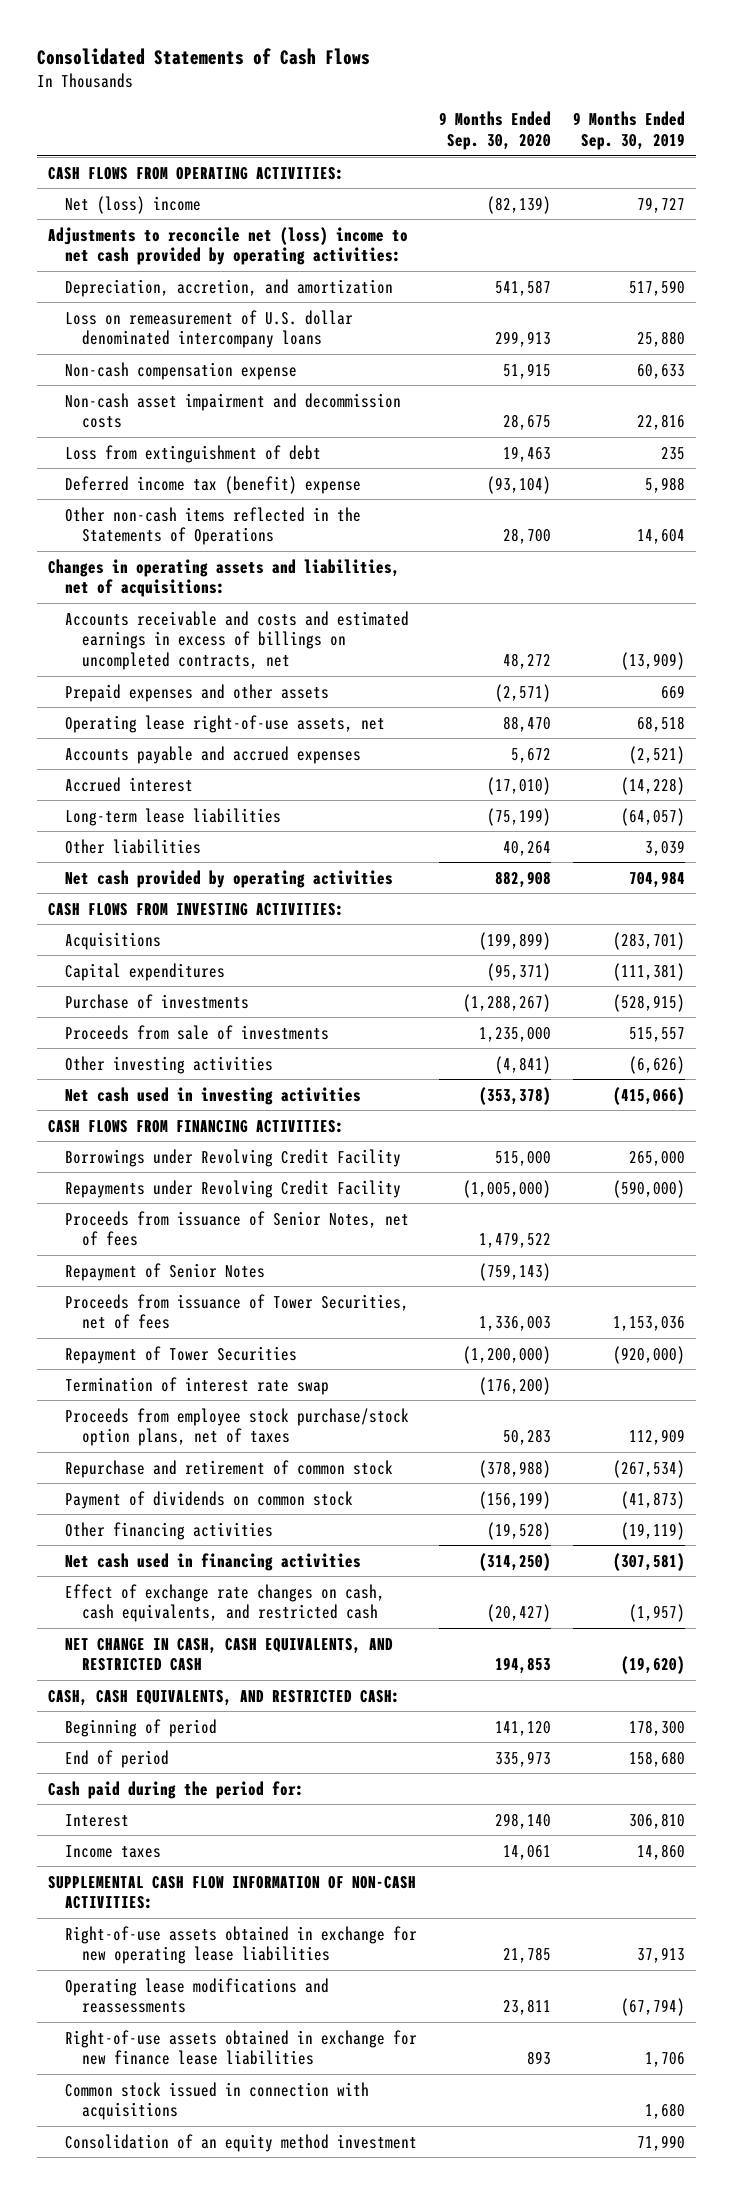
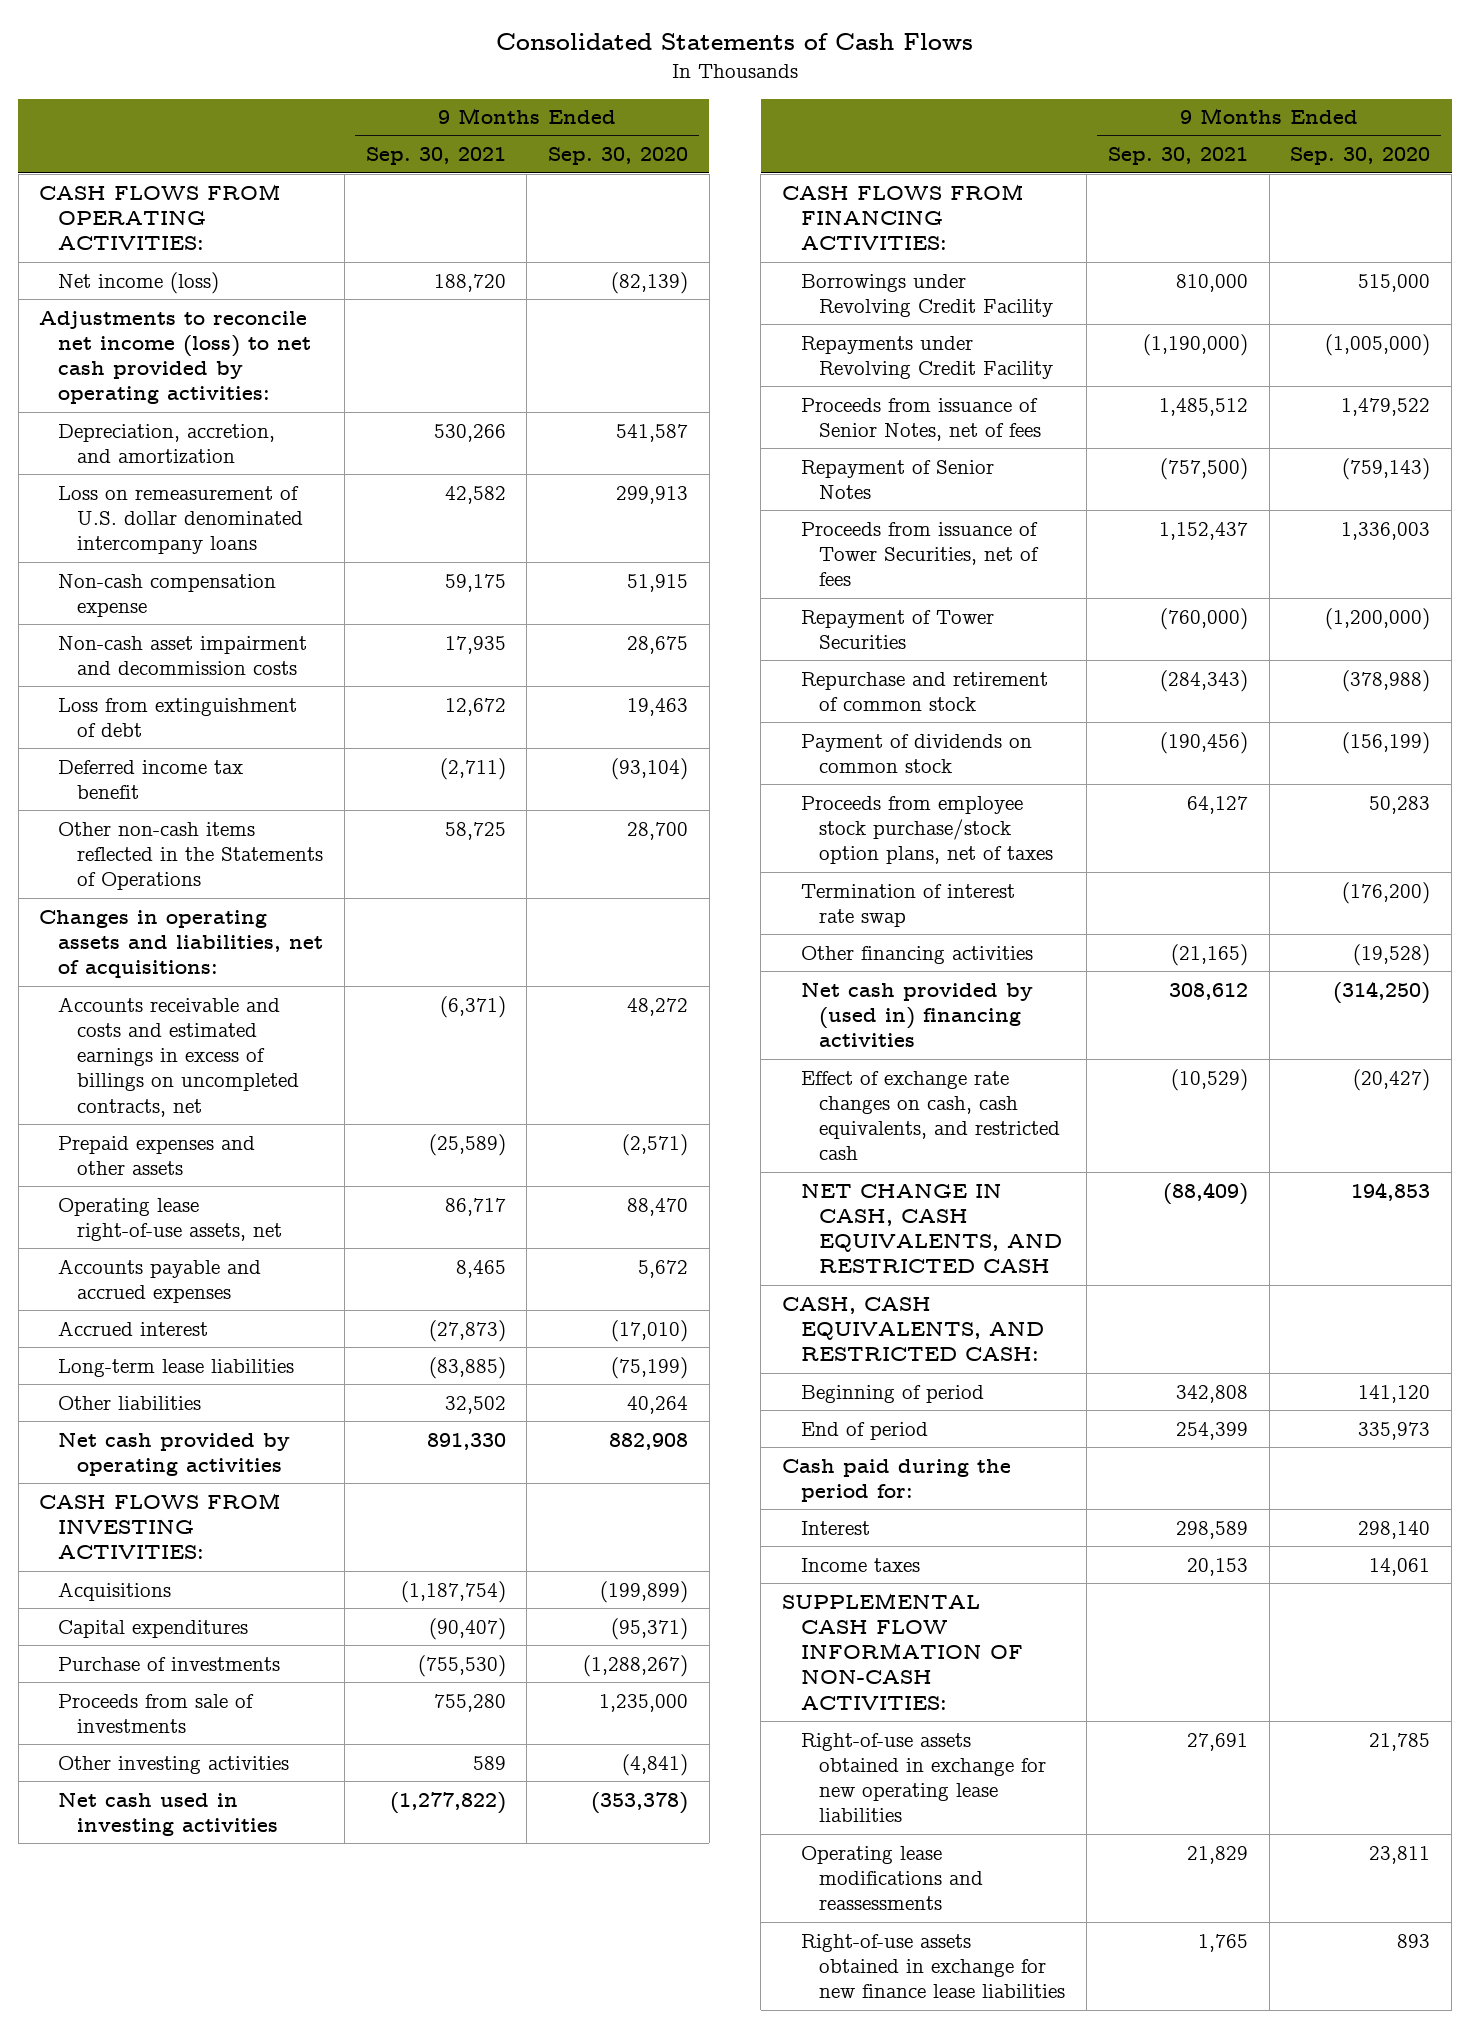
[573,111,686,151] 9 Months Ended Sep. 30, 2019 -> none
none -> [365,147,506,166] Sep. 30, 2021
[65,195,202,214] Net (loss) income -> [58,271,220,294] Net income (loss)
[48,226,409,266] Adjustments to reconcile net (loss) income to net cash provided by operating activities: -> [39,310,312,405] Adjustments to reconcile net income (loss) to net cash provided by operating activities:
[65,475,362,494] Deferred income tax (benefit) expense -> [58,759,244,799] Deferred income tax benefit
[65,1407,410,1447] Proceeds from employee stock purchase/stock option plans, net of taxes -> [800,795,1054,865] Proceeds from employee stock purchase/stock option plans, net of taxes
[65,1376,330,1395] Termination of interest rate swap -> [800,883,1015,927] Termination of interest rate swap
[65,1552,362,1571] Net cash used in financing activities -> [800,981,1033,1048] Net cash provided by (used in) financing activities
[65,2081,370,2121] Common stock issued in connection with acquisitions -> none
[65,2133,418,2152] Consolidation of an equity method investment -> none

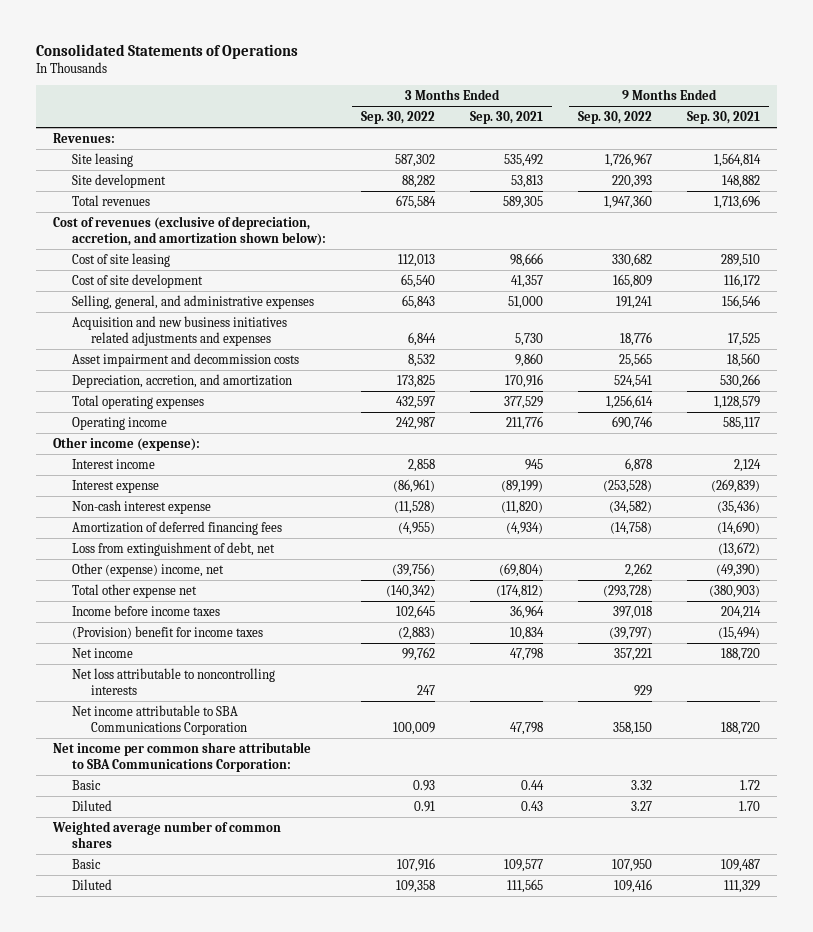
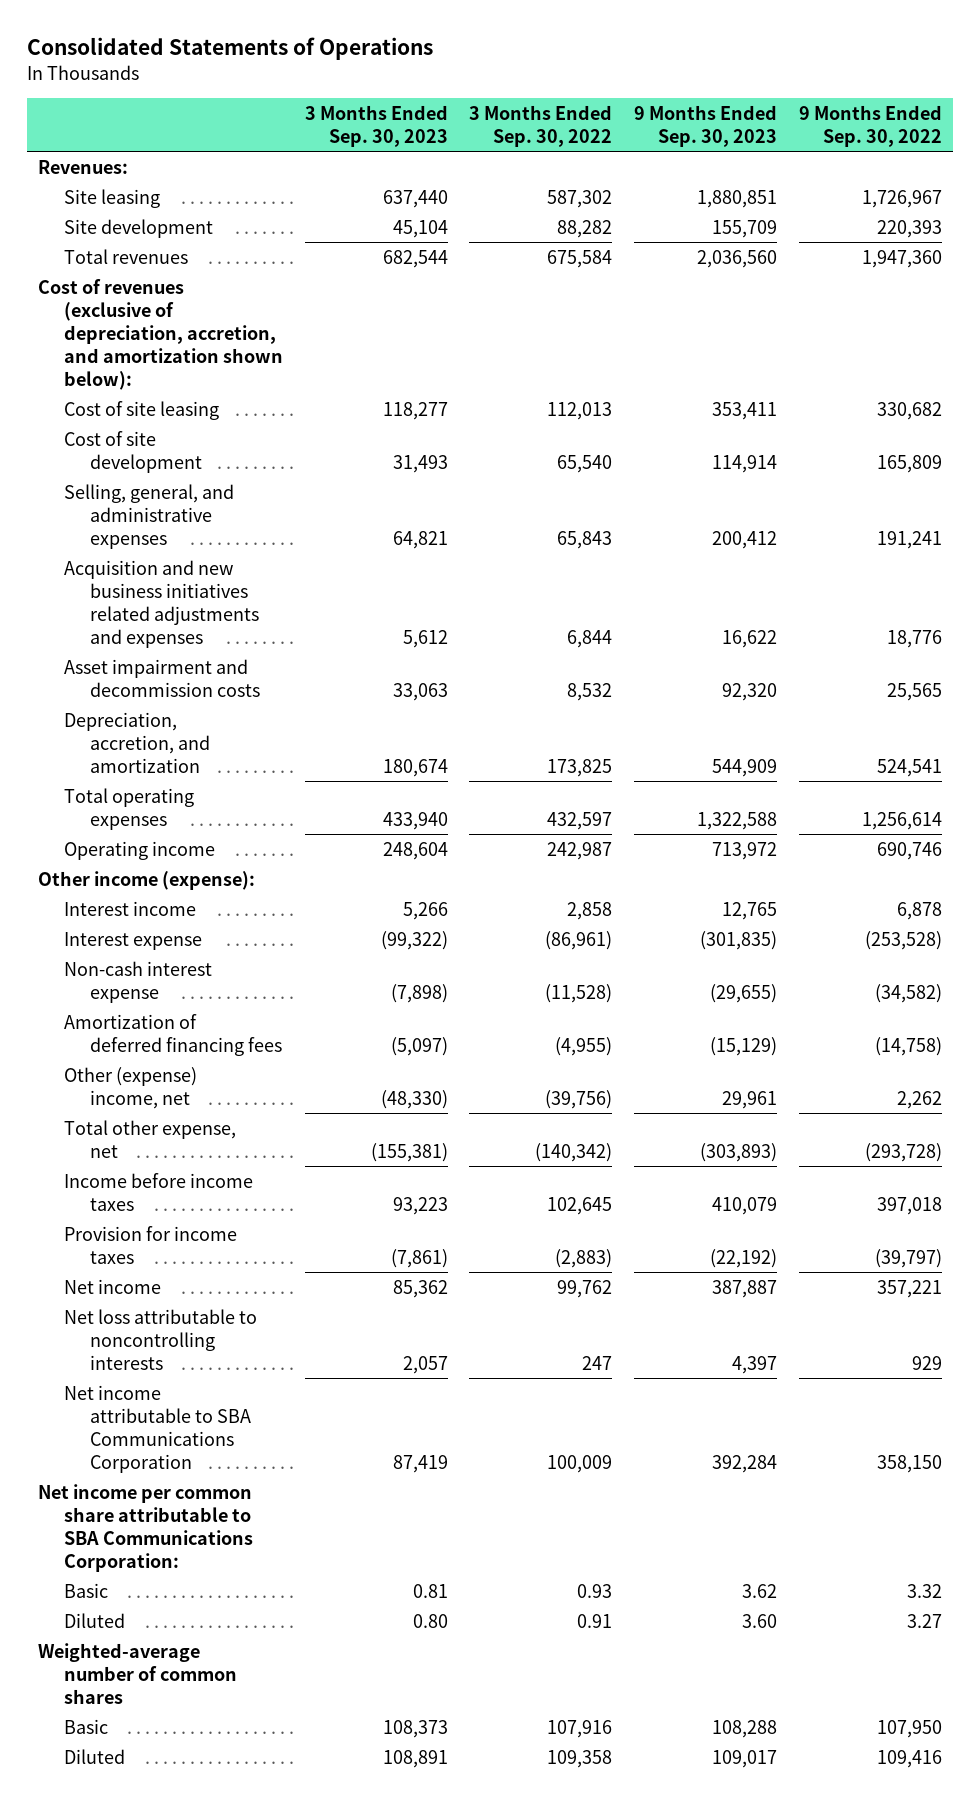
[470,110,544,124] Sep. 30, 2021 -> none
[686,110,760,124] Sep. 30, 2021 -> none
none -> [304,104,448,147] 3 Months Ended Sep. 30, 2023
none -> [634,104,778,147] 9 Months Ended Sep. 30, 2023
[72,541,276,556] Loss from extinguishment of debt, net -> none
[72,583,198,598] Total other expense net -> [63,1119,236,1158] Total other expense, net
[72,625,264,639] (Provision) benefit for income taxes -> [63,1225,237,1264] Provision for income taxes
[52,820,282,848] Weighted average number of common shares -> [37,1642,237,1704] Weighted-average number of common shares

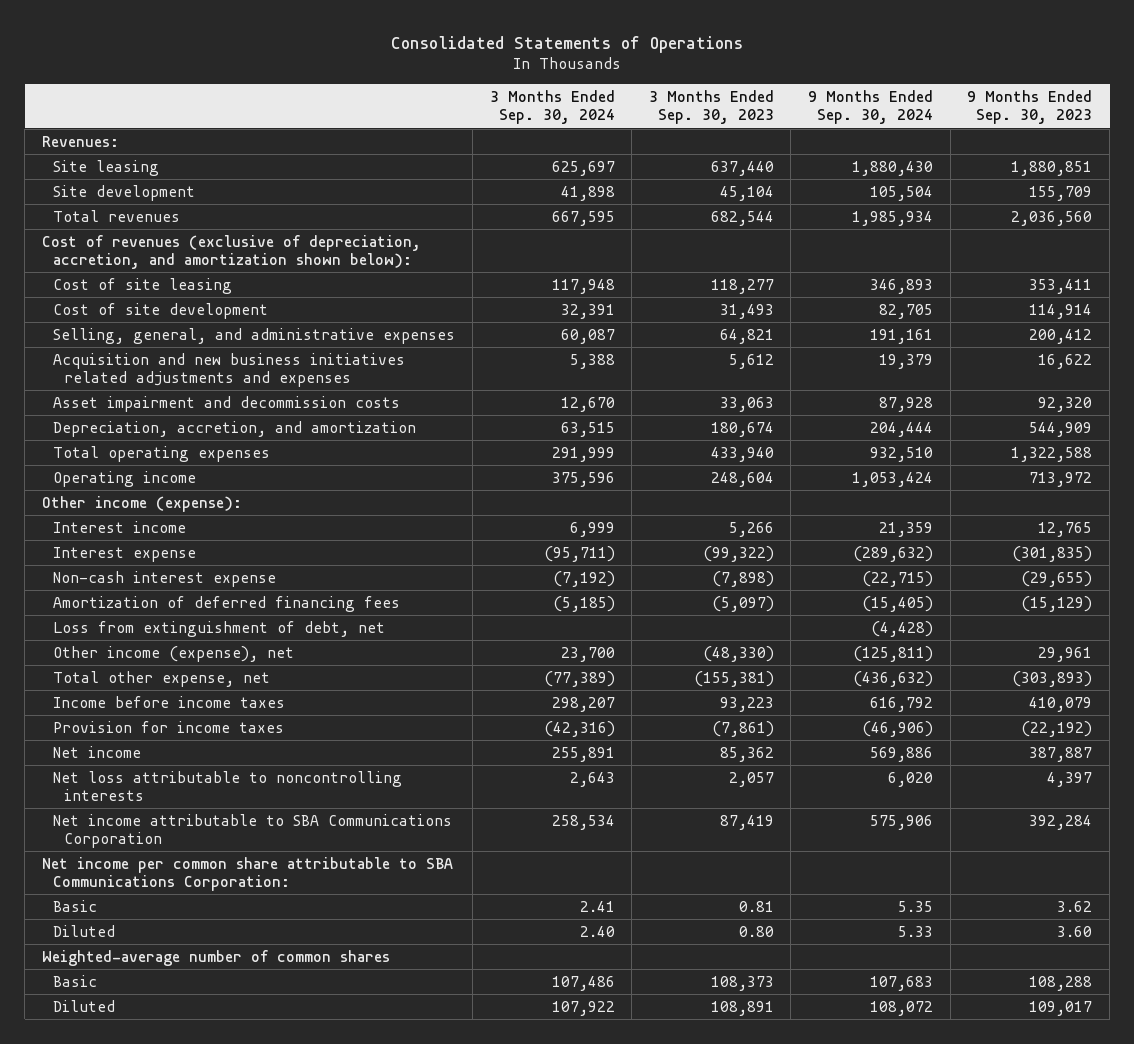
[469,104,613,147] 3 Months Ended Sep. 30, 2022 -> none
[798,104,942,147] 9 Months Ended Sep. 30, 2022 -> none
none -> [489,90,615,125] 3 Months Ended Sep. 30, 2024
none -> [808,90,934,125] 9 Months Ended Sep. 30, 2024
none -> [53,620,386,637] Loss from extinguishment of debt, net
[63,1066,197,1109] Other (expense) income, net -> [53,645,295,662] Other income (expense), net

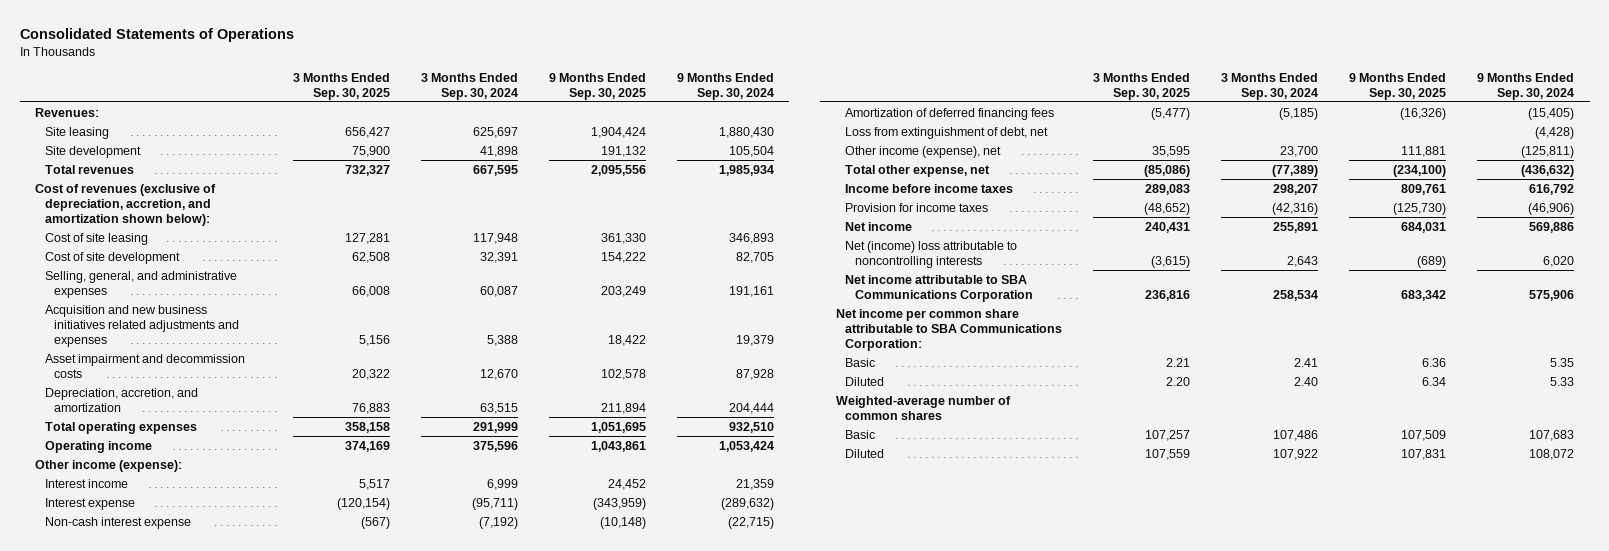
[648,90,774,125] 3 Months Ended Sep. 30, 2023 -> none
[967,90,1093,125] 9 Months Ended Sep. 30, 2023 -> none
none -> [292,72,390,100] 3 Months Ended Sep. 30, 2025
none -> [548,72,646,100] 9 Months Ended Sep. 30, 2025
[53,770,403,801] Net loss attributable to noncontrolling interests -> [845,240,1018,268] Net (income) loss attributable to noncontrolling interests

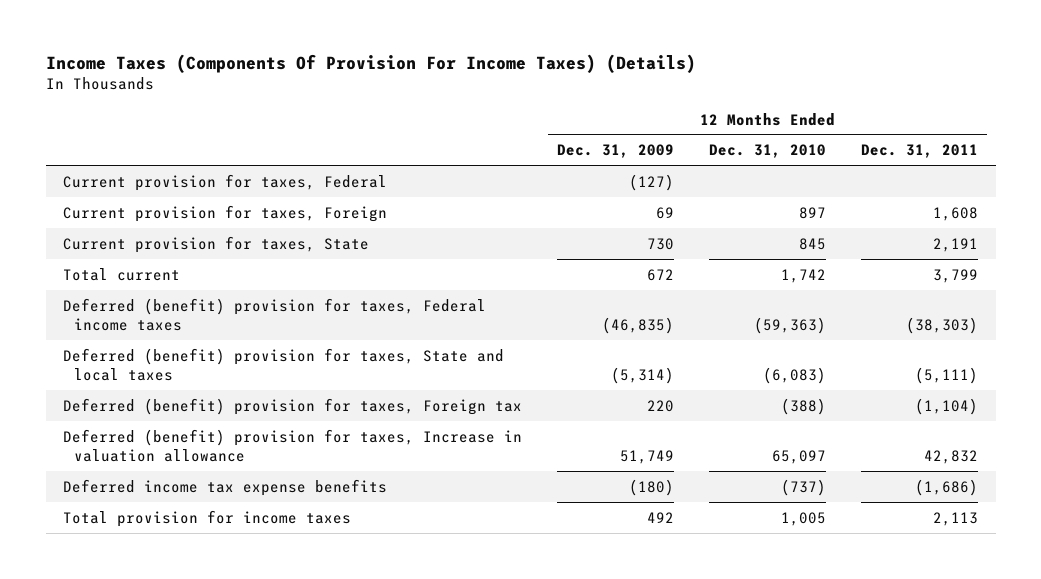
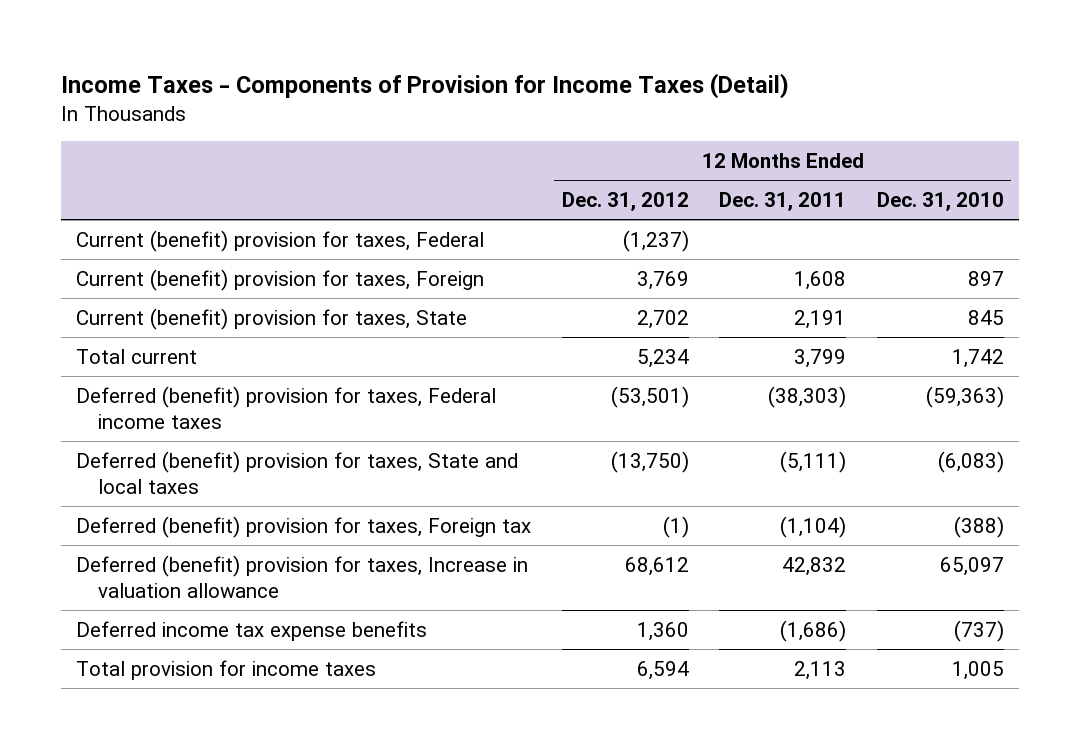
[45,53,696,73] Income Taxes (Components Of Provision For Income Taxes) (Details) -> [60,72,789,99] Income Taxes - Components of Provision for Income Taxes (Detail)
[557,144,675,159] Dec. 31, 2009 -> none
none -> [561,192,689,212] Dec. 31, 2012
[63,173,388,191] Current provision for taxes, Federal -> [76,229,485,252] Current (benefit) provision for taxes, Federal
[63,204,388,222] Current provision for taxes, Foreign -> [76,268,485,291] Current (benefit) provision for taxes, Foreign
[63,235,370,253] Current provision for taxes, State -> [76,307,468,330] Current (benefit) provision for taxes, State

